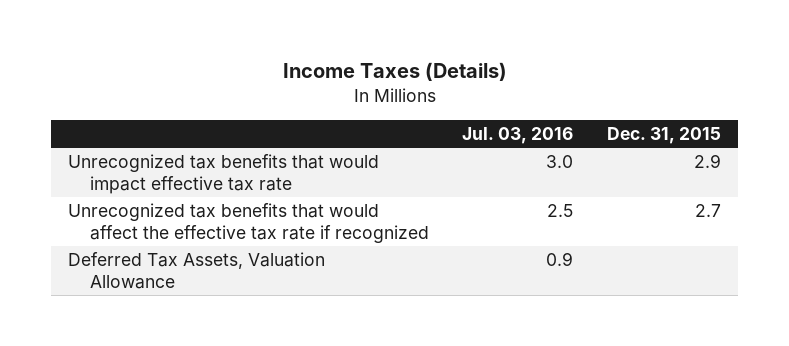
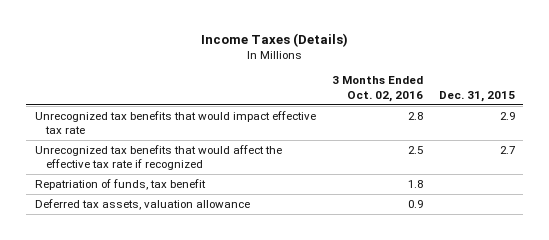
[462,126,574,144] Jul. 03, 2016 -> none
none -> [331,76,423,102] 3 Months Ended Oct. 02, 2016
none -> [34,178,206,190] Repatriation of funds, tax benefit
[68,252,326,289] Deferred Tax Assets, Valuation Allowance -> [34,198,250,210] Deferred tax assets, valuation allowance

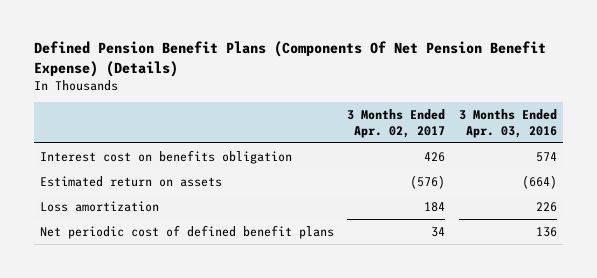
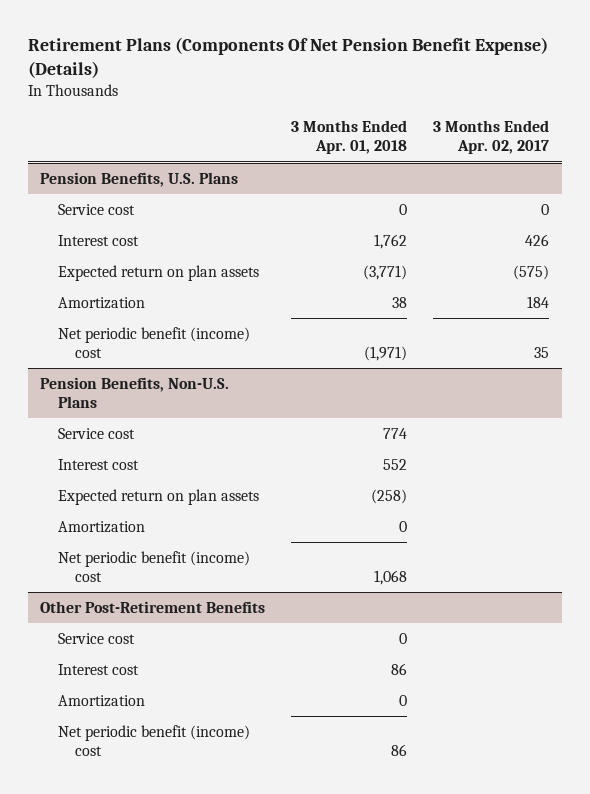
[33,41,546,77] Defined Pension Benefit Plans (Components Of Net Pension Benefit Expense) (Details) -> [27,37,548,79] Retirement Plans (Components Of Net Pension Benefit Expense) (Details)
[458,109,557,138] 3 Months Ended Apr. 03, 2016 -> none
none -> [291,120,408,155] 3 Months Ended Apr. 01, 2018
[40,150,293,165] Interest cost on benefits obligation -> none
[40,176,223,188] Estimated return on assets -> none
[40,201,160,213] Loss amortization -> none
[40,225,335,240] Net periodic cost of defined benefit plans -> none
none -> [40,171,239,187] Pension Benefits, U.S. Plans
none -> [57,203,135,215] Service cost
none -> [57,234,139,246] Interest cost
none -> [57,264,259,281] Expected return on plan assets
none -> [57,296,145,309] Amortization
none -> [57,326,250,358] Net periodic benefit (income) cost
none -> [40,376,230,408] Pension Benefits, Non-U.S. Plans
none -> [57,427,135,439] Service cost
none -> [57,458,139,470] Interest cost
none -> [57,488,259,505] Expected return on plan assets
none -> [57,520,145,533] Amortization
none -> [57,550,250,582] Net periodic benefit (income) cost
none -> [40,600,266,613] Other Post-Retirement Benefits
none -> [57,632,135,644] Service cost
none -> [57,663,139,675] Interest cost
none -> [57,694,145,707] Amortization
none -> [57,724,250,756] Net periodic benefit (income) cost

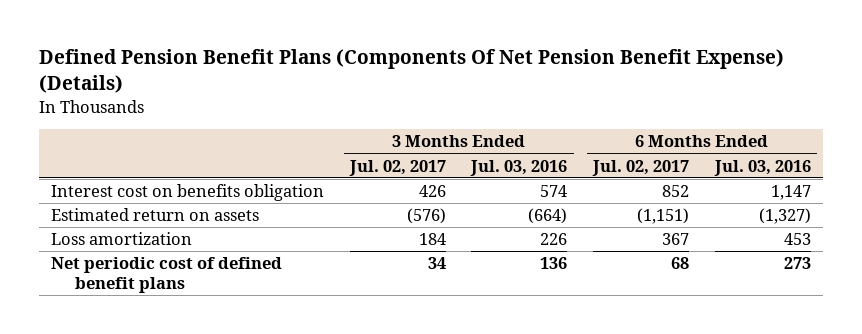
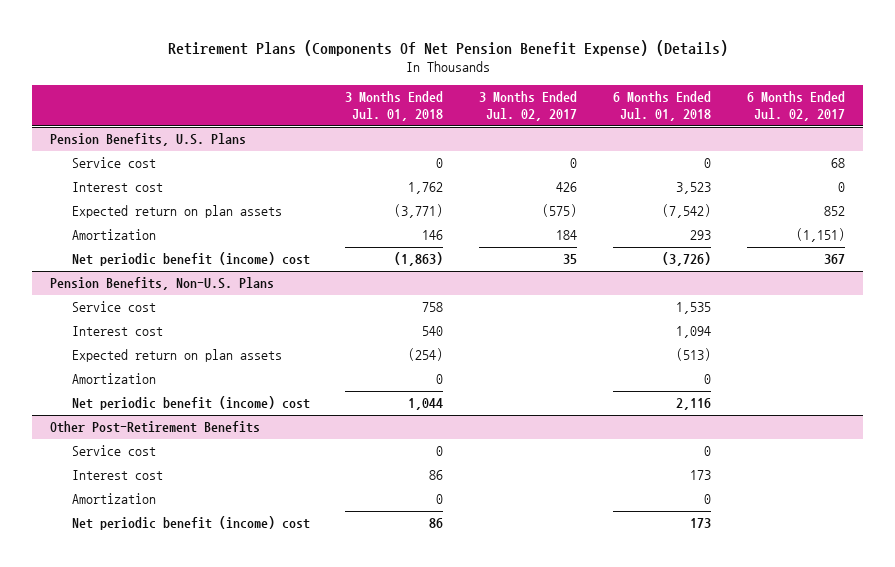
[38,49,784,94] Defined Pension Benefit Plans (Components Of Net Pension Benefit Expense) (Details) -> [167,40,728,57] Retirement Plans (Components Of Net Pension Benefit Expense) (Details)
[470,159,568,176] Jul. 03, 2016 -> none
[713,159,811,176] Jul. 03, 2016 -> none
none -> [345,91,444,122] 3 Months Ended Jul. 01, 2018
none -> [613,91,712,122] 6 Months Ended Jul. 01, 2018
[51,184,325,202] Interest cost on benefits obligation -> none
[51,208,260,222] Estimated return on assets -> none
[51,232,193,246] Loss amortization -> none
[51,257,283,294] Net periodic cost of defined benefit plans -> none
none -> [50,133,247,147] Pension Benefits, U.S. Plans
none -> [71,157,156,169] Service cost
none -> [71,182,163,193] Interest cost
none -> [71,205,282,219] Expected return on plan assets
none -> [71,229,156,241] Amortization
none -> [71,252,310,267] Net periodic benefit (income) cost
none -> [50,277,275,291] Pension Benefits, Non-U.S. Plans
none -> [71,301,156,313] Service cost
none -> [71,326,163,337] Interest cost
none -> [71,349,282,363] Expected return on plan assets
none -> [71,373,156,385] Amortization
none -> [71,396,310,411] Net periodic benefit (income) cost
none -> [50,421,261,434] Other Post-Retirement Benefits
none -> [71,445,156,457] Service cost
none -> [71,470,163,481] Interest cost
none -> [71,493,156,505] Amortization
none -> [71,516,310,531] Net periodic benefit (income) cost

